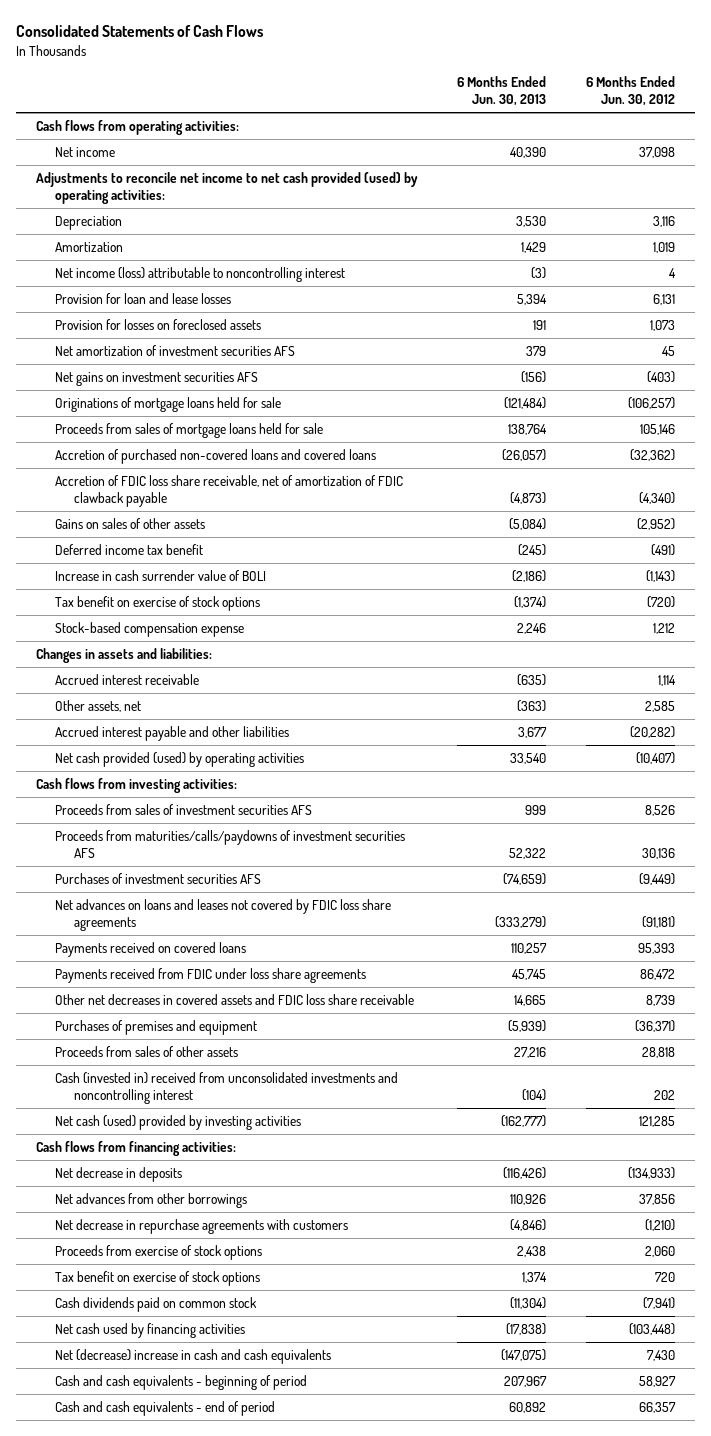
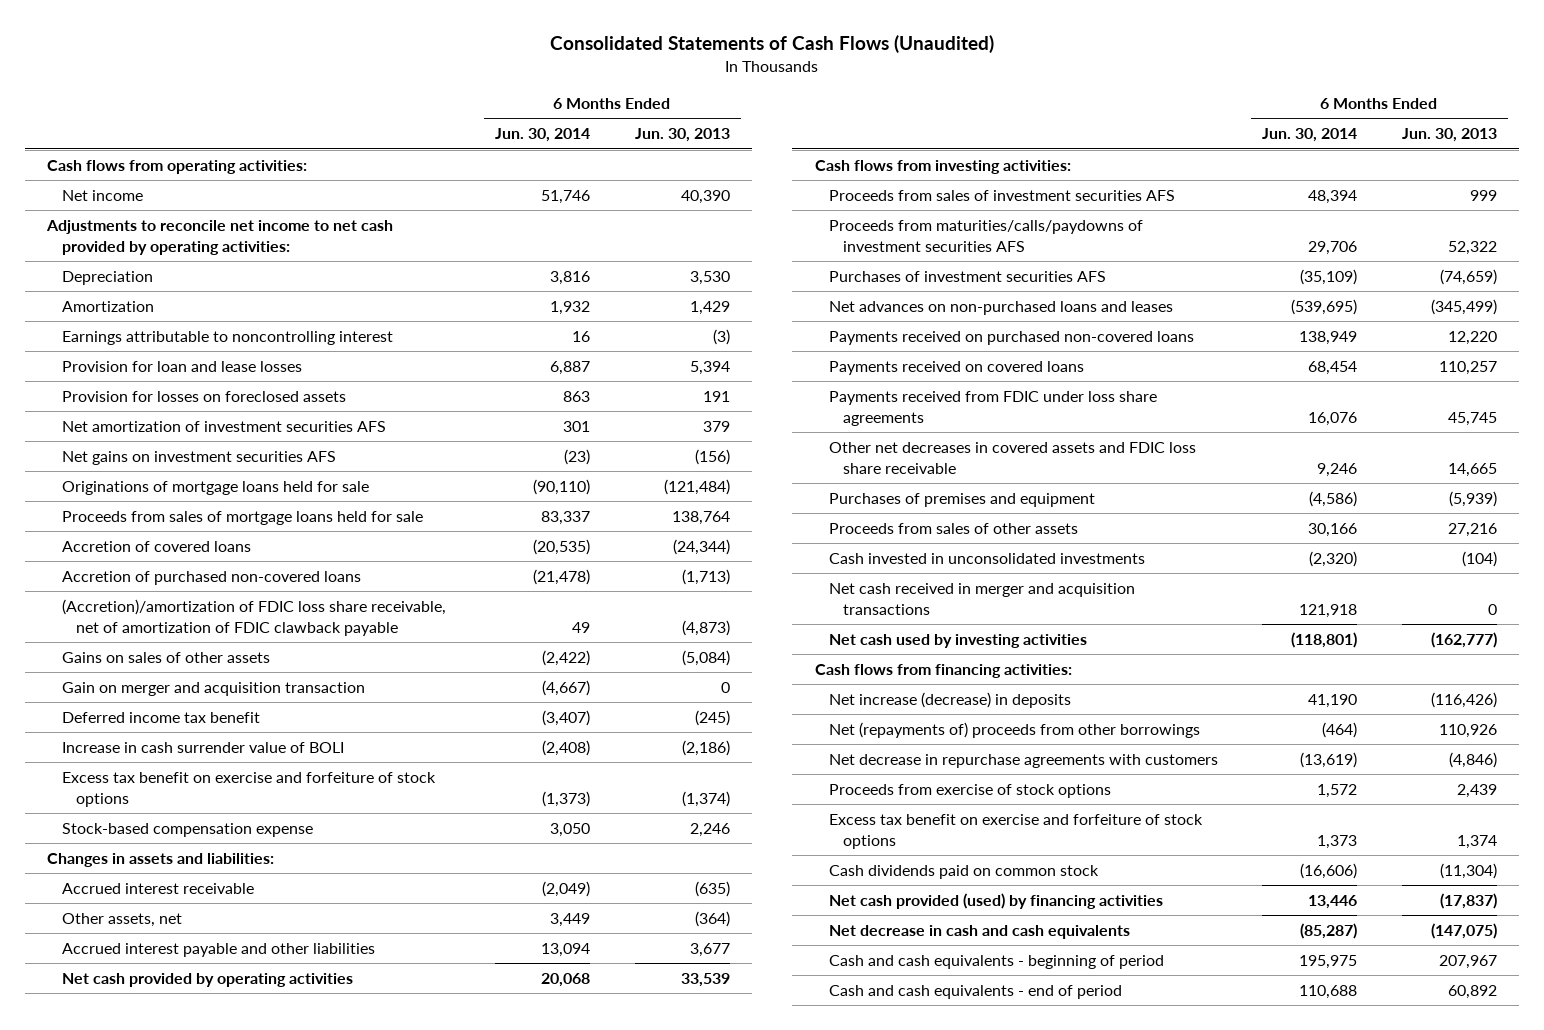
[16,25,264,38] Consolidated Statements of Cash Flows -> [550,35,995,54] Consolidated Statements of Cash Flows (Unaudited)
[585,76,675,106] 6 Months Ended Jun. 30, 2012 -> none
none -> [495,128,591,143] Jun. 30, 2014
[36,172,419,204] Adjustments to reconcile net income to net cash provided (used) by operating activities: -> [46,219,394,255] Adjustments to reconcile net income to net cash provided by operating activities:
[55,267,346,283] Net income (loss) attributable to noncontrolling interest -> [61,330,393,345] Earnings attributable to noncontrolling interest
none -> [61,540,251,552] Accretion of covered loans
[55,449,377,465] Accretion of purchased non-covered loans and covered loans -> [61,570,361,585] Accretion of purchased non-covered loans
[501,449,546,462] (26,057) -> [681,568,730,585] (1,713)
[55,475,404,507] Accretion of FDIC loss share receivable, net of amortization of FDIC clawback payable -> [61,598,446,636] (Accretion)/amortization of FDIC loss share receivable, net of amortization of FDIC clawback payable
none -> [61,681,365,696] Gain on merger and acquisition transaction
[55,596,261,612] Tax benefit on exercise of stock options -> [61,771,436,807] Excess tax benefit on exercise and forfeiture of stock options
[516,700,546,713] (363) -> [694,910,730,927] (364)
[55,752,305,768] Net cash provided (used) by operating activities -> [61,972,353,987] Net cash provided by operating activities
[509,753,546,765] 33,540 -> [680,972,730,987] 33,539
[55,899,392,931] Net advances on loans and leases not covered by FDIC loss share agreements -> none
none -> [828,300,1173,315] Net advances on non-purchased loans and leases
none -> [828,330,1194,345] Payments received on purchased non-covered loans
[55,1072,399,1104] Cash (invested in) received from unconsolidated investments and noncontrolling interest -> [828,552,1145,564] Cash invested in unconsolidated investments
none -> [828,582,1135,615] Net cash received in merger and acquisition transactions
[55,1115,302,1131] Net cash (used) provided by investing activities -> [828,633,1087,648] Net cash used by investing activities
[55,1167,183,1183] Net decrease in deposits -> [828,691,1071,708] Net increase (decrease) in deposits
[55,1193,248,1209] Net advances from other borrowings -> [828,721,1200,738] Net (repayments of) proceeds from other borrowings
[516,1246,546,1258] 2,438 -> [1456,783,1497,798] 2,439
[55,1271,261,1287] Tax benefit on exercise of stock options -> [828,813,1203,849] Excess tax benefit on exercise and forfeiture of stock options
[55,1323,246,1339] Net cash used by financing activities -> [828,892,1163,909] Net cash provided (used) by financing activities
[505,1323,546,1336] (17,838) -> [1439,892,1497,909] (17,837)
[55,1349,332,1365] Net (decrease) increase in cash and cash equivalents -> [828,924,1130,939] Net decrease in cash and cash equivalents

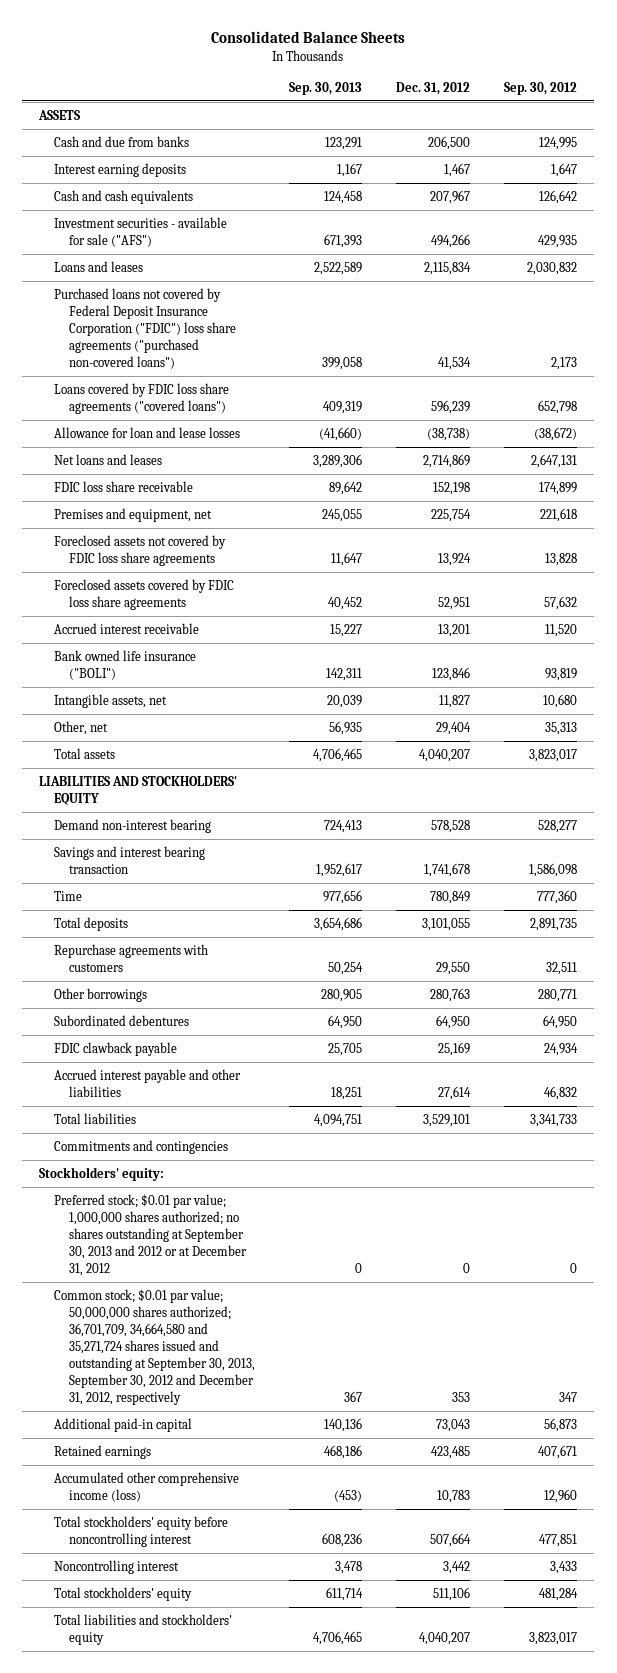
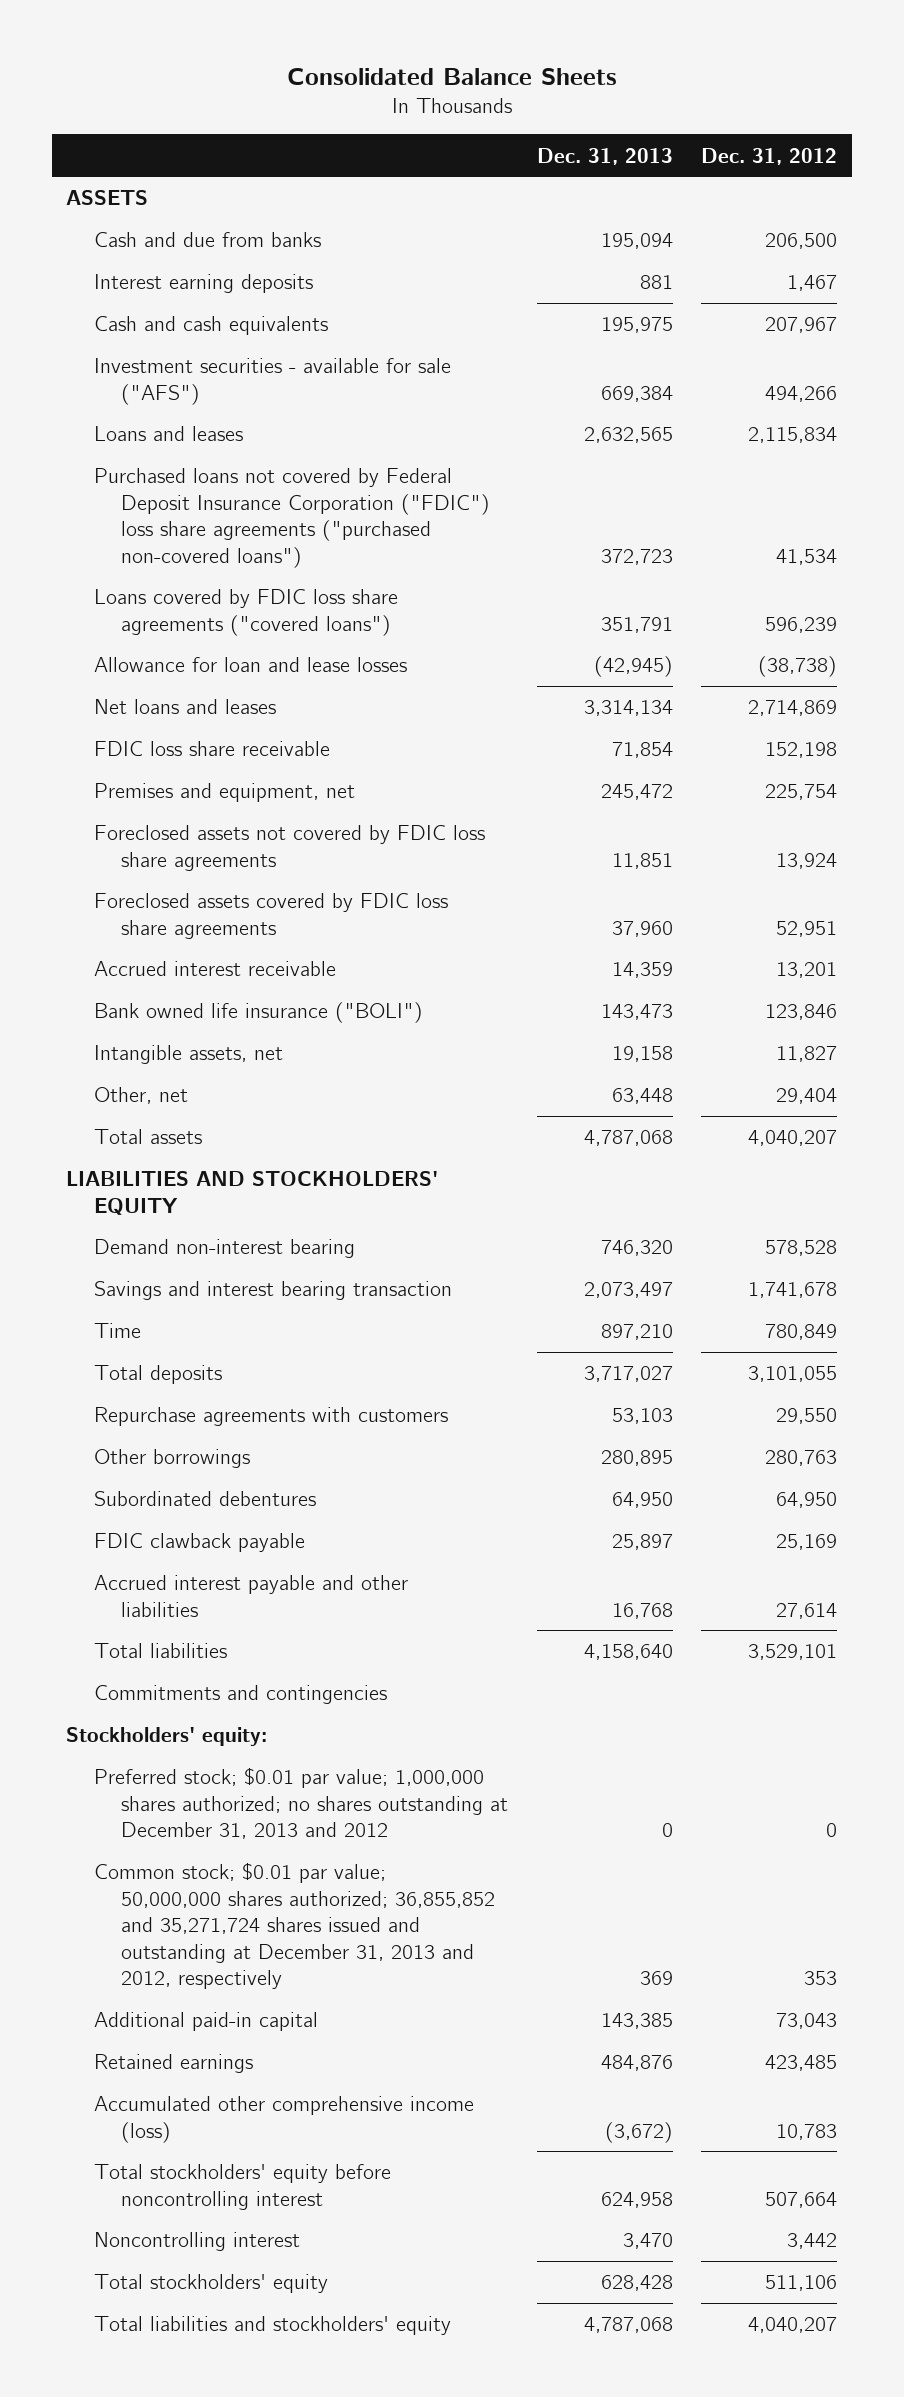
[289,81,363,95] Sep. 30, 2013 -> none
[504,81,578,95] Sep. 30, 2012 -> none
none -> [536,147,673,165] Dec. 31, 2013
[54,1194,248,1276] Preferred stock; $0.01 par value; 1,000,000 shares authorized; no shares outstanding at September 30, 2013 and 2012 or at December 31, 2012 -> [93,1767,508,1840] Preferred stock; $0.01 par value; 1,000,000 shares authorized; no shares outstanding at December 31, 2013 and 2012
[54,1289,256,1405] Common stock; $0.01 par value; 50,000,000 shares authorized; 36,701,709, 34,664,580 and 35,271,724 shares issued and outstanding at September 30, 2013, September 30, 2012 and December 31, 2012, respectively -> [93,1862,495,1989] Common stock; $0.01 par value; 50,000,000 shares authorized; 36,855,852 and 35,271,724 shares issued and outstanding at December 31, 2013 and 2012, respectively

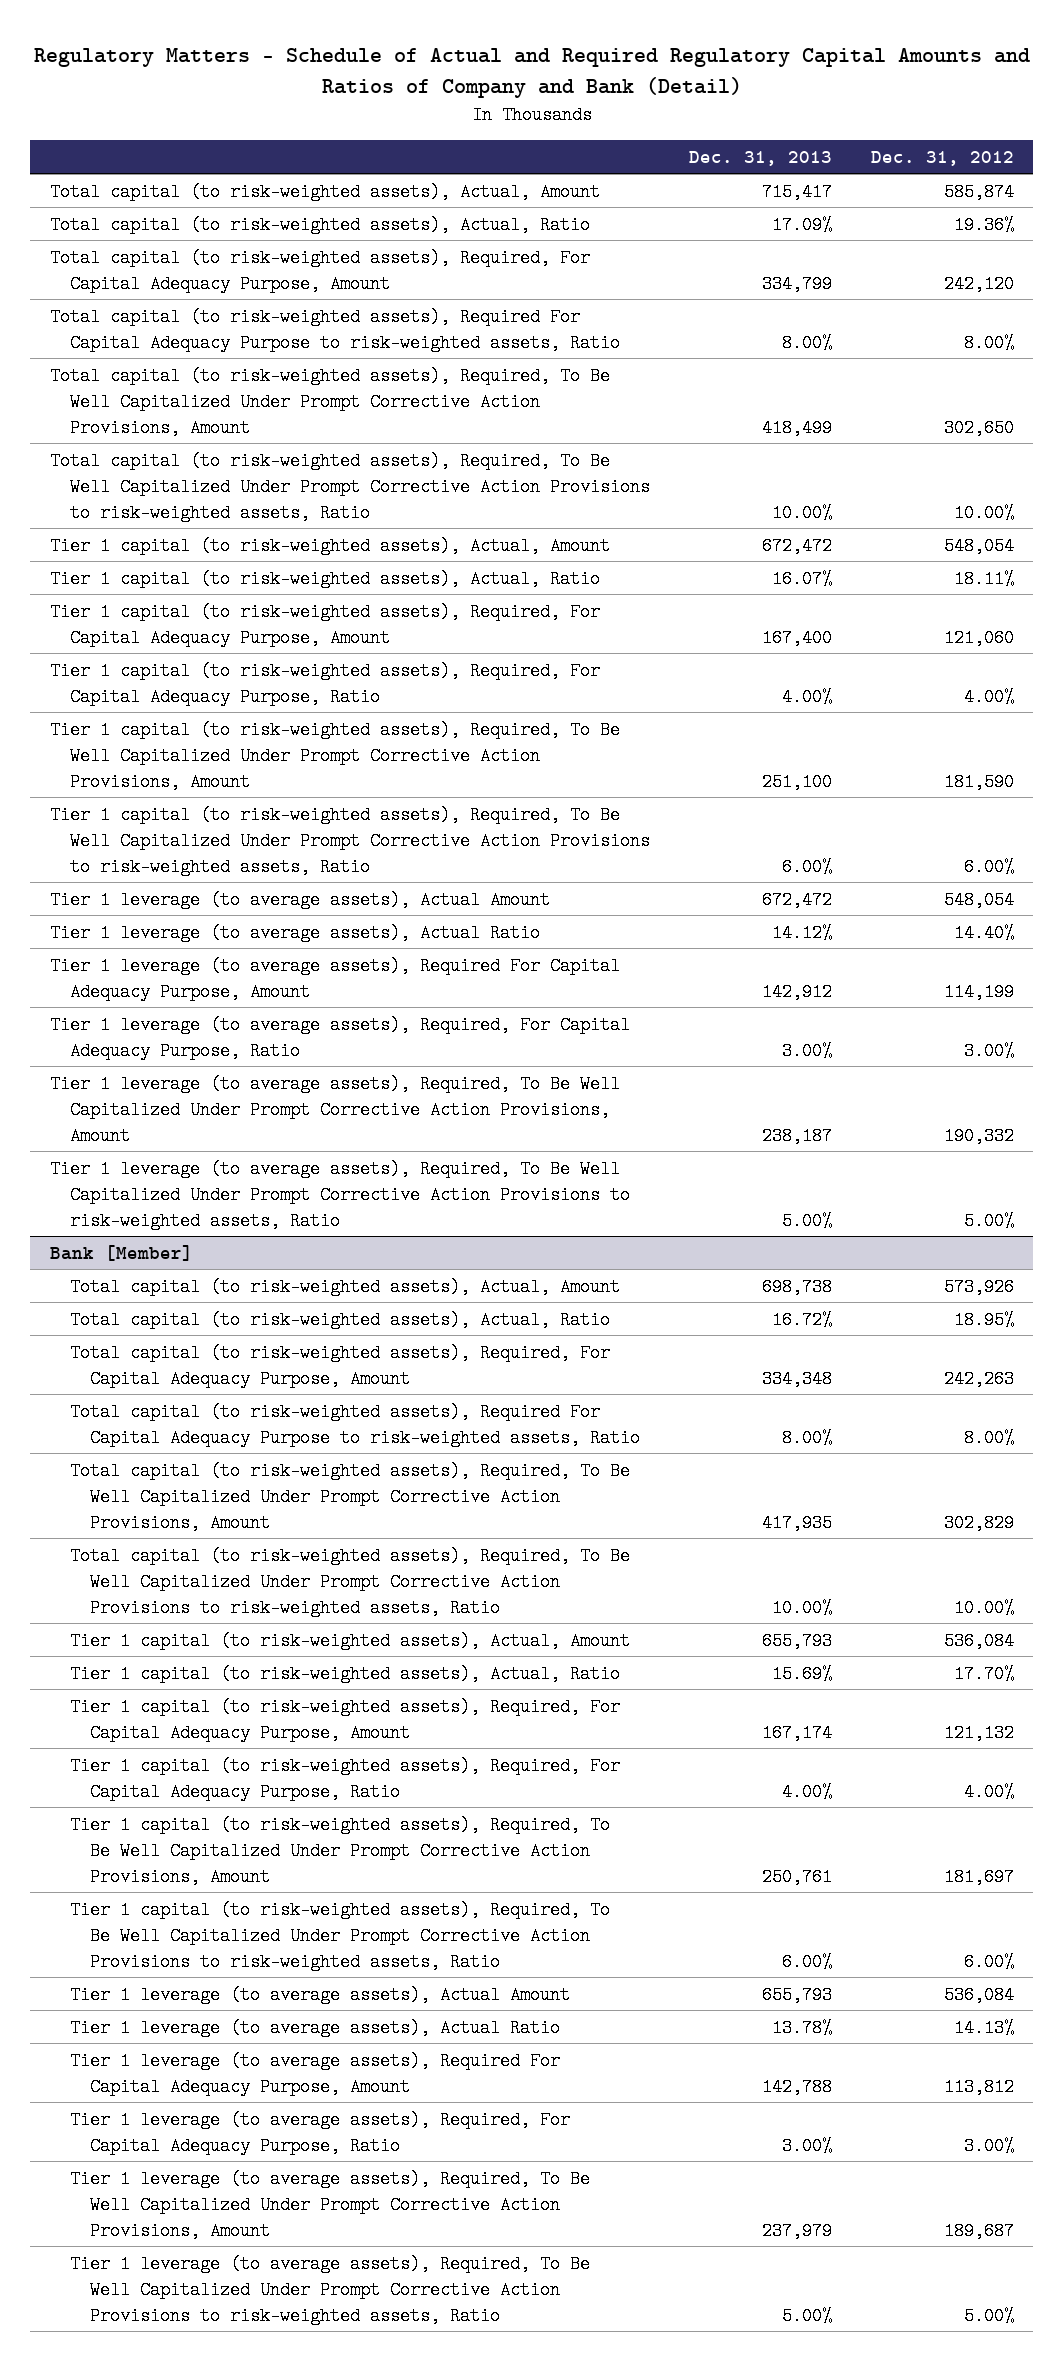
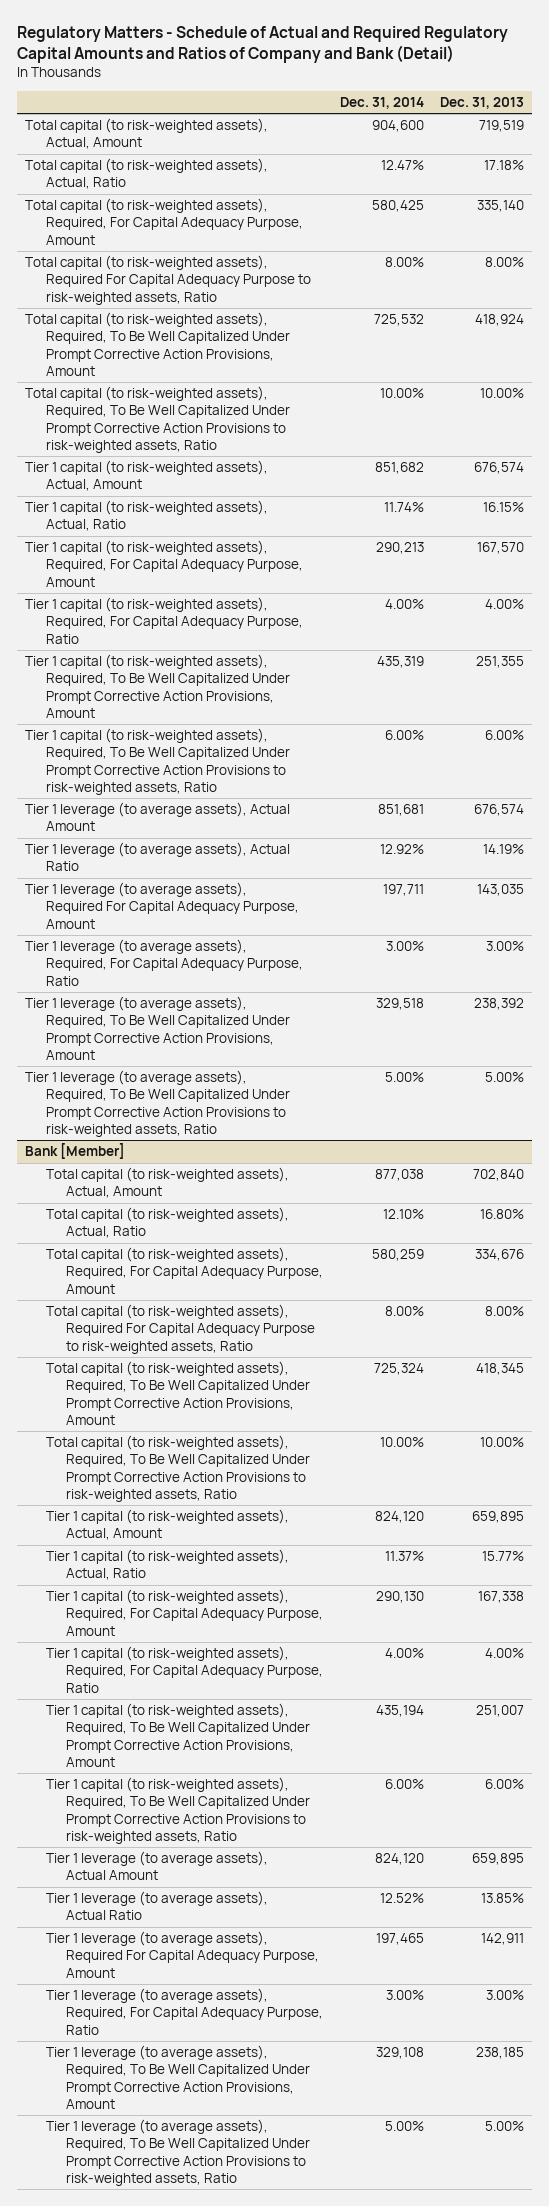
[870,151,1014,167] Dec. 31, 2012 -> none
none -> [339,96,424,109] Dec. 31, 2014
[761,182,832,201] 715,417 -> [479,120,525,133] 719,519
[771,215,832,234] 17.09% -> [484,160,525,171] 17.18%
[761,274,832,293] 334,799 -> [477,200,525,213] 335,140
[761,418,832,437] 418,499 -> [475,314,525,327] 418,924
[761,536,832,555] 672,472 -> [474,462,525,475] 676,574
[771,569,832,588] 16.07% -> [483,502,525,513] 16.15%
[761,628,832,647] 167,400 -> [477,542,525,555] 167,570
[761,772,832,791] 251,100 -> [476,656,525,669] 251,355
[761,890,832,909] 672,472 -> [474,804,525,817] 676,574
[771,923,832,942] 14.12% -> [483,844,525,855] 14.19%
[761,982,832,1001] 142,912 -> [477,884,525,897] 143,035
[761,1126,832,1145] 238,187 -> [474,998,525,1011] 238,392
[761,1277,832,1296] 698,738 -> [473,1169,525,1182] 702,840
[771,1310,832,1329] 16.72% -> [480,1209,525,1220] 16.80%
[761,1369,832,1388] 334,348 -> [475,1249,525,1262] 334,676
[761,1513,832,1532] 417,935 -> [476,1363,525,1376] 418,345
[761,1631,832,1650] 655,793 -> [472,1511,525,1524] 659,895
[771,1664,832,1683] 15.69% -> [482,1551,525,1562] 15.77%
[761,1723,832,1742] 167,174 -> [478,1591,525,1604] 167,338
[761,1867,832,1886] 250,761 -> [476,1705,525,1718] 251,007
[761,1985,832,2004] 655,793 -> [472,1853,525,1866] 659,895
[771,2018,832,2037] 13.78% -> [481,1893,525,1904] 13.85%
[761,2077,832,2096] 142,788 -> [481,1933,525,1946] 142,911
[761,2221,832,2240] 237,979 -> [476,2047,525,2060] 238,185

